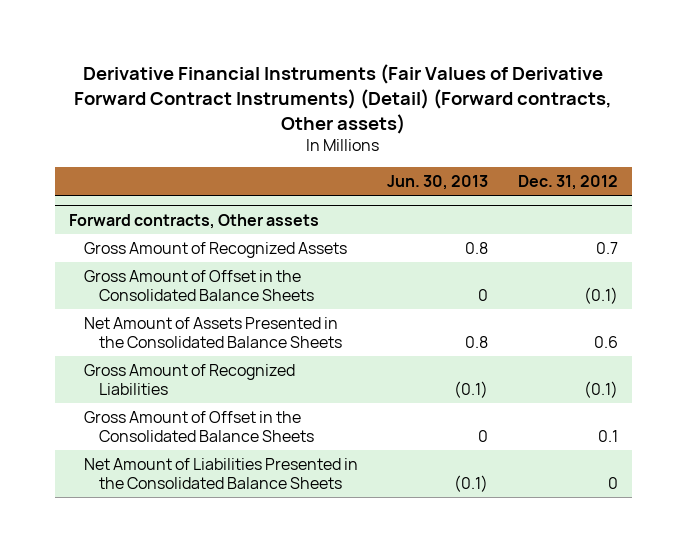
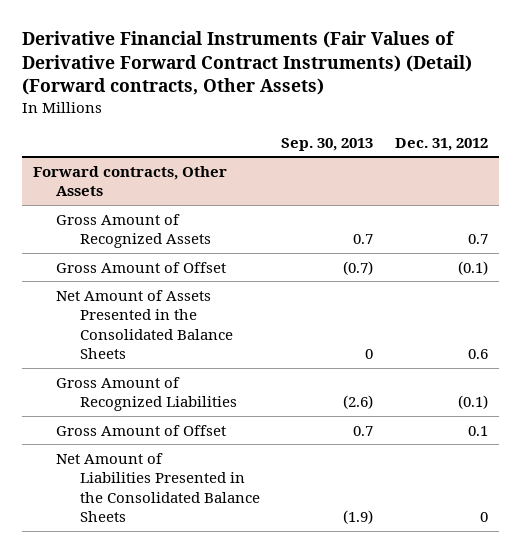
[74,63,613,134] Derivative Financial Instruments (Fair Values of Derivative Forward Contract Instruments) (Detail) (Forward contracts, Other assets) -> [21,31,472,96] Derivative Financial Instruments (Fair Values of Derivative Forward Contract Instruments) (Detail) (Forward contracts, Other Assets)
[387,175,489,191] Jun. 30, 2013 -> none
none -> [281,137,374,151] Sep. 30, 2013
[69,213,320,229] Forward contracts, Other assets -> [32,165,227,197] Forward contracts, Other Assets
[84,269,315,302] Gross Amount of Offset in the Consolidated Balance Sheets -> [56,261,227,273] Gross Amount of Offset
[84,410,315,443] Gross Amount of Offset in the Consolidated Balance Sheets -> [56,424,227,436] Gross Amount of Offset

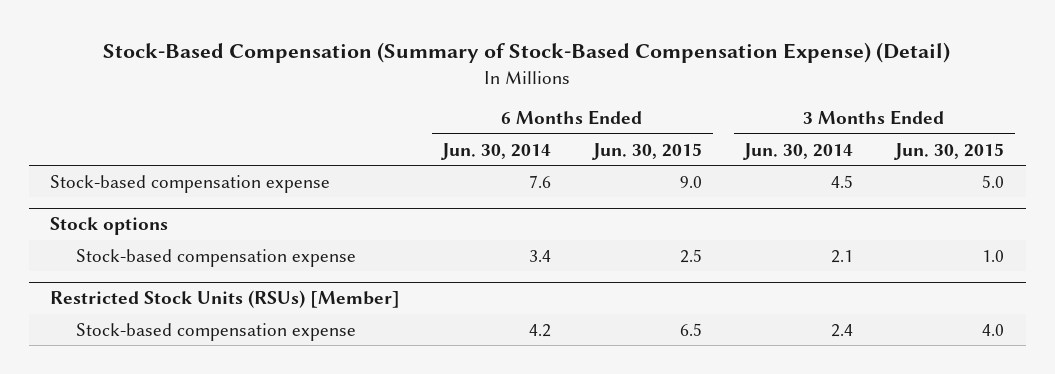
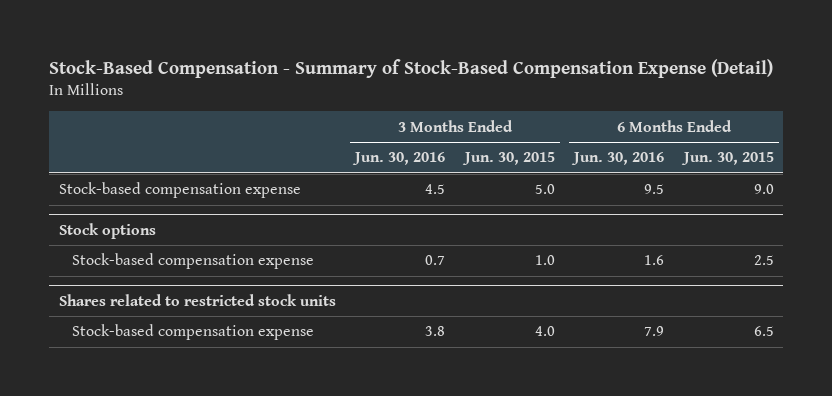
[103,42,951,64] Stock-Based Compensation (Summary of Stock-Based Compensation Expense) (Detail) -> [48,58,773,78] Stock-Based Compensation - Summary of Stock-Based Compensation Expense (Detail)
[441,142,552,160] Jun. 30, 2014 -> none
[743,142,854,160] Jun. 30, 2014 -> none
none -> [352,152,446,166] Jun. 30, 2016
none -> [571,152,665,166] Jun. 30, 2016
[50,290,401,309] Restricted Stock Units (RSUs) [Member] -> [58,294,336,307] Shares related to restricted stock units

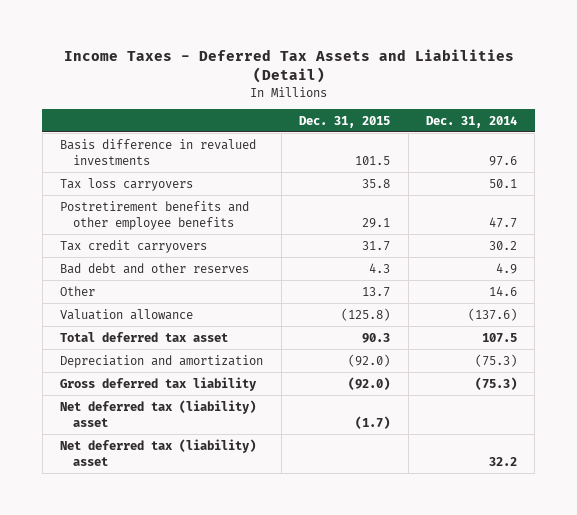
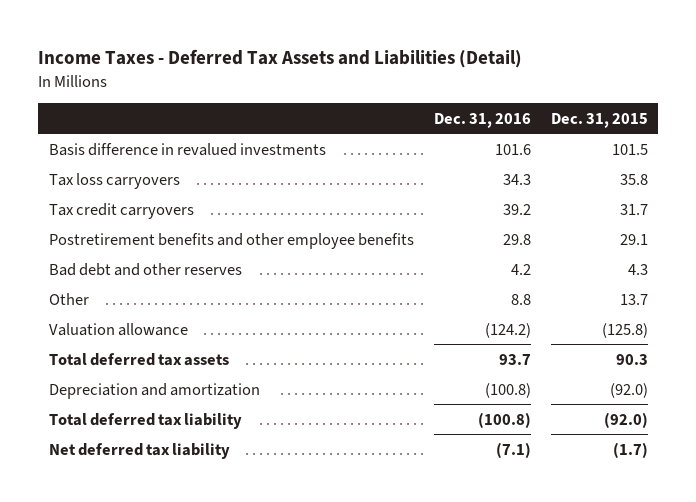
[425,115,517,128] Dec. 31, 2014 -> none
none -> [433,112,531,128] Dec. 31, 2016
[60,200,250,230] Postretirement benefits and other employee benefits -> [48,232,414,249] Postretirement benefits and other employee benefits
[60,331,229,342] Total deferred tax asset -> [48,352,229,366] Total deferred tax assets
[60,438,257,466] Net deferred tax (liability) asset -> none
[60,376,258,391] Gross deferred tax liability -> [48,412,242,429] Total deferred tax liability
[60,399,257,427] Net deferred tax (liability) asset -> [48,442,230,459] Net deferred tax liability

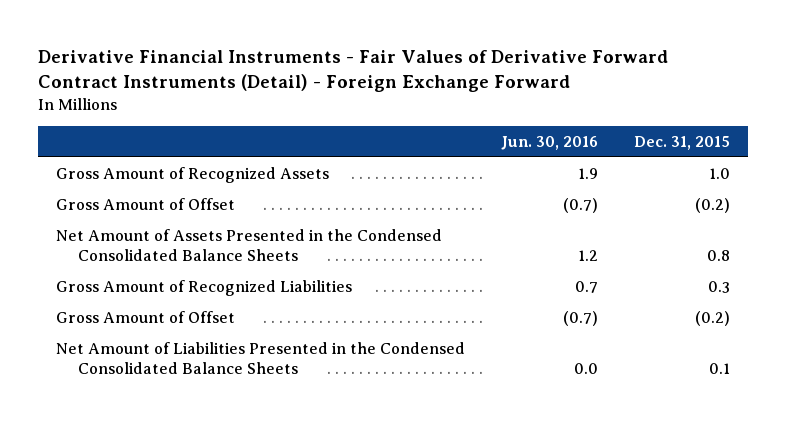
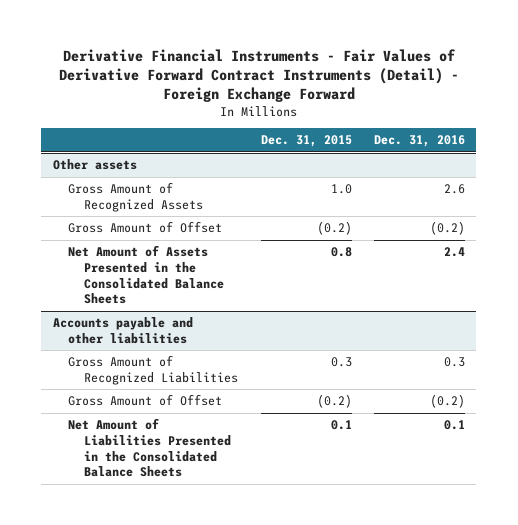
[501,135,599,150] Jun. 30, 2016 -> none
none -> [374,135,466,148] Dec. 31, 2016
none -> [52,159,137,171] Other assets
[56,229,443,261] Net Amount of Assets Presented in the Condensed Consolidated Balance Sheets -> [68,245,224,305] Net Amount of Assets Presented in the Consolidated Balance Sheets
none -> [52,317,193,344] Accounts payable and other liabilities
[56,342,466,374] Net Amount of Liabilities Presented in the Condensed Consolidated Balance Sheets -> [68,418,231,478] Net Amount of Liabilities Presented in the Consolidated Balance Sheets

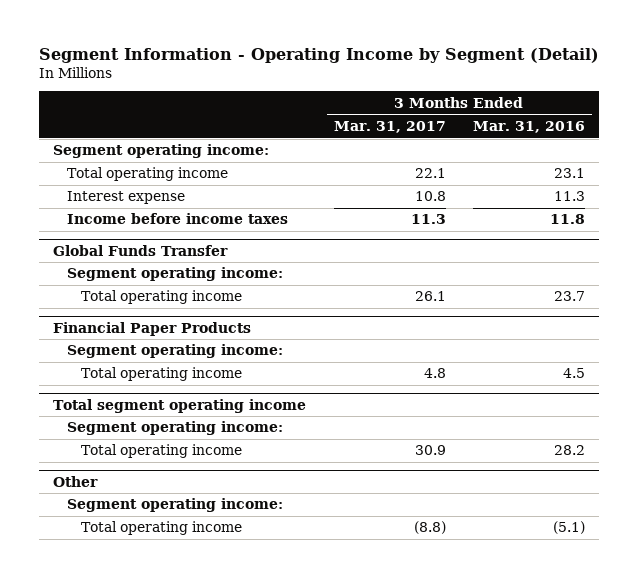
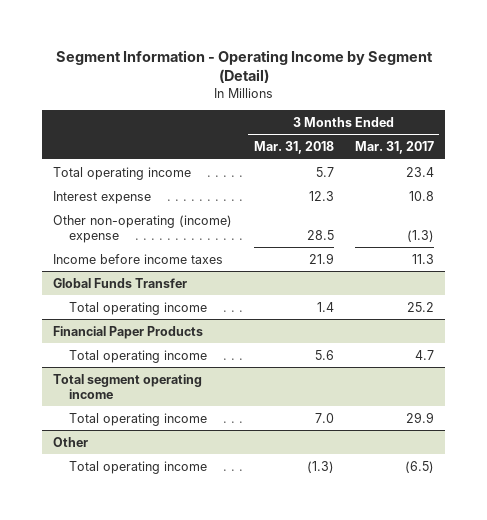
[473,121,586,134] Mar. 31, 2016 -> none
none -> [253,141,334,155] Mar. 31, 2018
[52,144,269,159] Segment operating income: -> none
[414,168,446,179] 22.1 -> [406,166,435,177] 23.4
none -> [53,214,233,243] Other non-operating (income) expense
[66,267,283,282] Segment operating income: -> none
[414,291,446,302] 26.1 -> [407,301,435,312] 25.2
[66,344,283,359] Segment operating income: -> none
[423,368,446,379] 4.8 -> [415,349,435,360] 4.7
[66,421,283,436] Segment operating income: -> none
[414,445,446,456] 30.9 -> [406,411,435,423] 29.9
[66,498,283,513] Segment operating income: -> none
[413,521,446,535] (8.8) -> [405,460,435,473] (6.5)

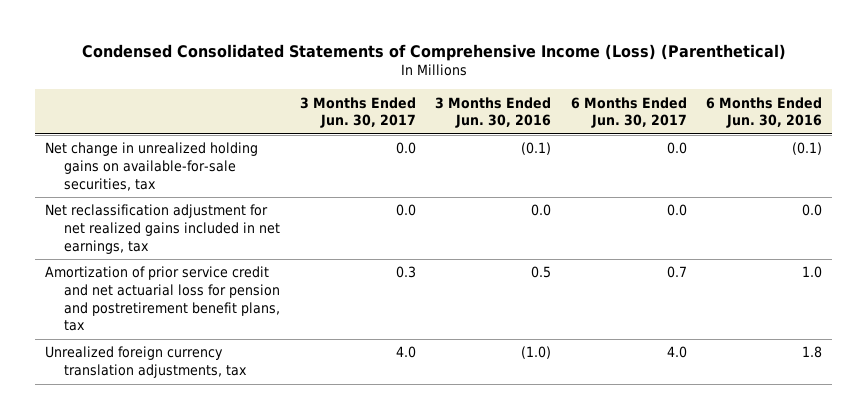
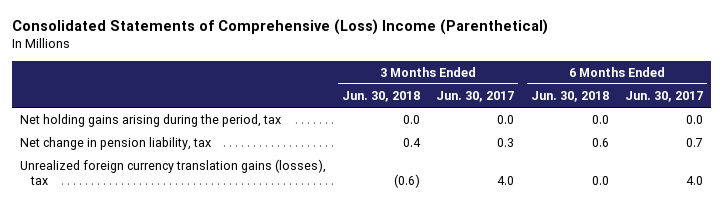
[81,43,786,61] Condensed Consolidated Statements of Comprehensive Income (Loss) (Parenthetical) -> [11,19,548,36] Consolidated Statements of Comprehensive (Loss) Income (Parenthetical)
[435,96,552,129] 3 Months Ended Jun. 30, 2016 -> none
[706,96,823,129] 6 Months Ended Jun. 30, 2016 -> none
none -> [342,91,421,103] Jun. 30, 2018
none -> [530,91,609,103] Jun. 30, 2018
[45,204,281,254] Net reclassification adjustment for net realized gains included in net earnings, tax -> none
[45,142,259,191] Net change in unrealized holding gains on available-for-sale securities, tax -> [19,114,281,128] Net holding gains arising during the period, tax
[45,266,281,332] Amortization of prior service credit and net actuarial loss for pension and postretirement benefit plans, tax -> [19,137,211,151] Net change in pension liability, tax
[45,346,248,379] Unrealized foreign currency translation adjustments, tax -> [19,159,326,186] Unrealized foreign currency translation gains (losses), tax

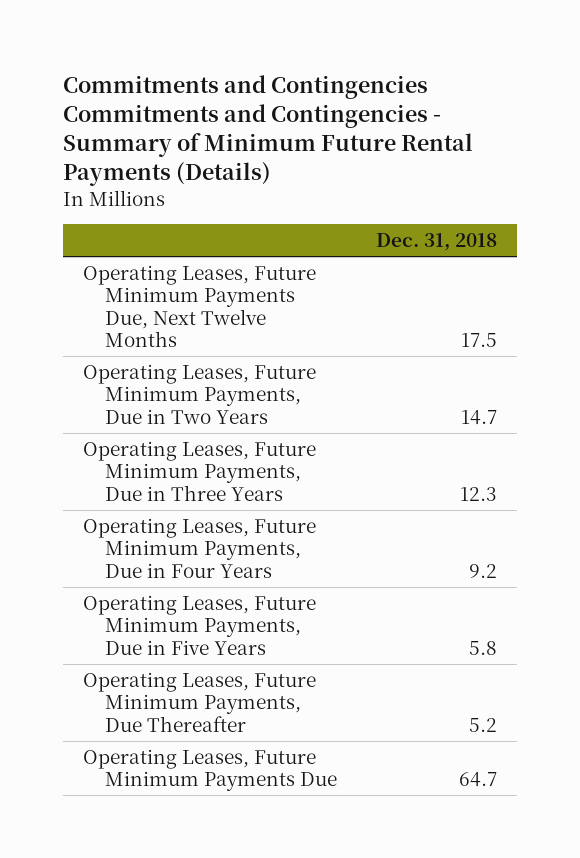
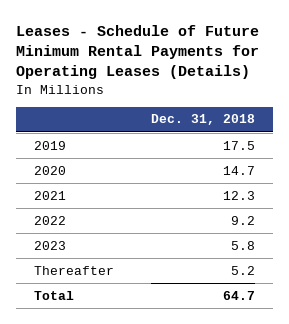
[63,74,474,187] Commitments and Contingencies Commitments and Contingencies - Summary of Minimum Future Rental Payments (Details) -> [15,24,259,80] Leases - Schedule of Future Minimum Rental Payments for Operating Leases (Details)
[82,264,316,348] Operating Leases, Future Minimum Payments Due, Next Twelve Months -> [33,140,66,150] 2019
[82,363,316,424] Operating Leases, Future Minimum Payments, Due in Two Years -> [33,165,66,175] 2020
[82,440,316,501] Operating Leases, Future Minimum Payments, Due in Three Years -> [33,190,66,200] 2021
[82,517,316,578] Operating Leases, Future Minimum Payments, Due in Four Years -> [33,215,66,225] 2022
[82,594,316,655] Operating Leases, Future Minimum Payments, Due in Five Years -> [33,240,66,250] 2023
[82,671,316,732] Operating Leases, Future Minimum Payments, Due Thereafter -> [33,265,114,275] Thereafter
[82,748,337,792] Operating Leases, Future Minimum Payments Due -> [33,290,74,300] Total

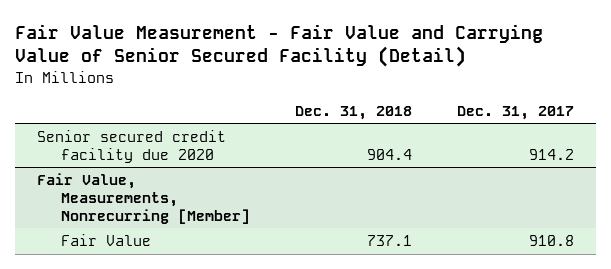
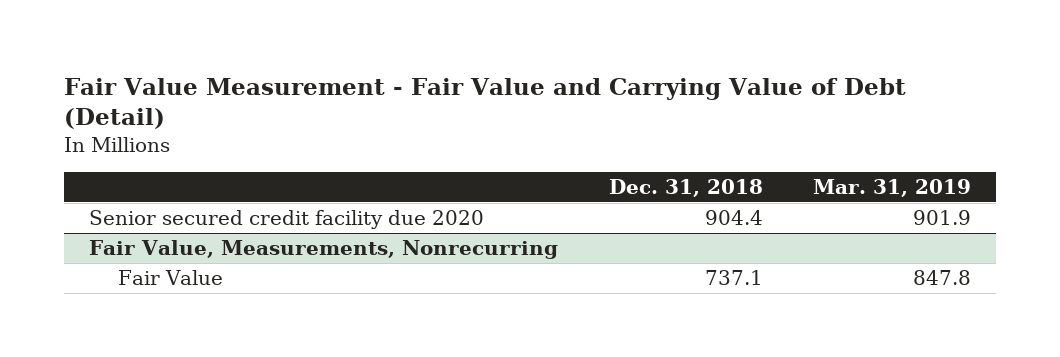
[15,23,544,68] Fair Value Measurement - Fair Value and Carrying Value of Senior Secured Facility (Detail) -> [64,77,907,130] Fair Value Measurement - Fair Value and Carrying Value of Debt (Detail)
[456,105,574,120] Dec. 31, 2017 -> none
none -> [812,178,971,197] Mar. 31, 2019
[37,173,251,224] Fair Value, Measurements, Nonrecurring [Member] -> [89,240,559,260] Fair Value, Measurements, Nonrecurring

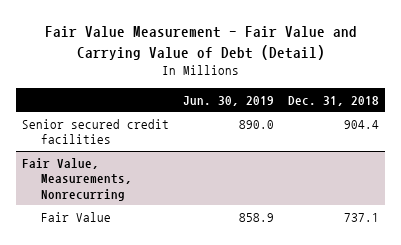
[812,178,971,197] Mar. 31, 2019 -> none
none -> [183,95,275,106] Jun. 30, 2019
[89,210,485,230] Senior secured credit facility due 2020 -> [22,118,170,145] Senior secured credit facilities

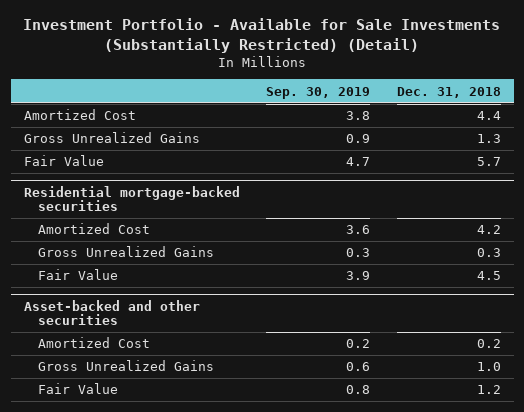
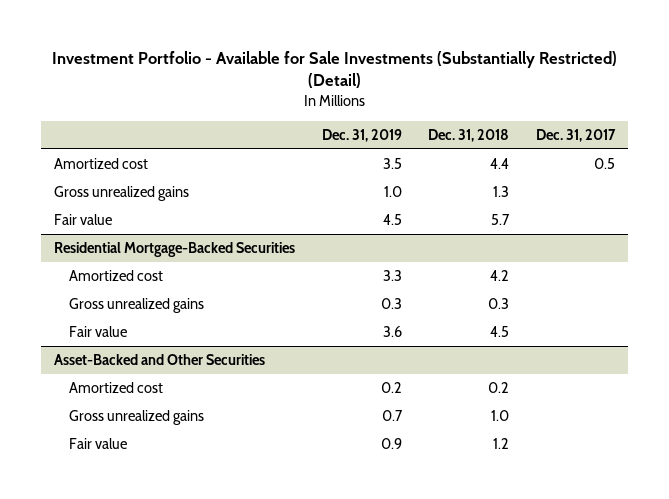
[266,86,371,99] Sep. 30, 2019 -> none
none -> [321,128,402,142] Dec. 31, 2019
none -> [535,128,616,142] Dec. 31, 2017
[23,109,136,121] Amortized Cost -> [54,158,149,170] Amortized cost
[23,132,200,144] Gross Unrealized Gains -> [54,186,190,202] Gross unrealized gains
[23,155,104,167] Fair Value -> [54,214,113,226] Fair value
[23,185,240,212] Residential mortgage-backed securities -> [54,242,296,258] Residential Mortgage-Backed Securities
[38,223,151,235] Amortized Cost -> [68,270,163,282] Amortized cost
[38,246,215,258] Gross Unrealized Gains -> [68,298,204,314] Gross unrealized gains
[38,269,119,281] Fair Value -> [68,326,127,338] Fair value
[23,299,200,326] Asset-backed and other securities -> [54,354,266,366] Asset-Backed and Other Securities
[38,337,151,349] Amortized Cost -> [68,382,163,394] Amortized cost
[38,360,215,372] Gross Unrealized Gains -> [68,410,204,426] Gross unrealized gains
[38,383,119,395] Fair Value -> [68,438,127,450] Fair value

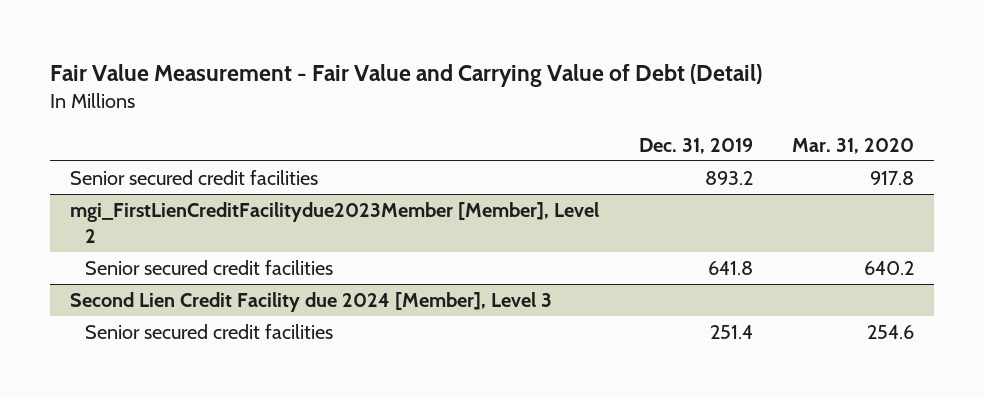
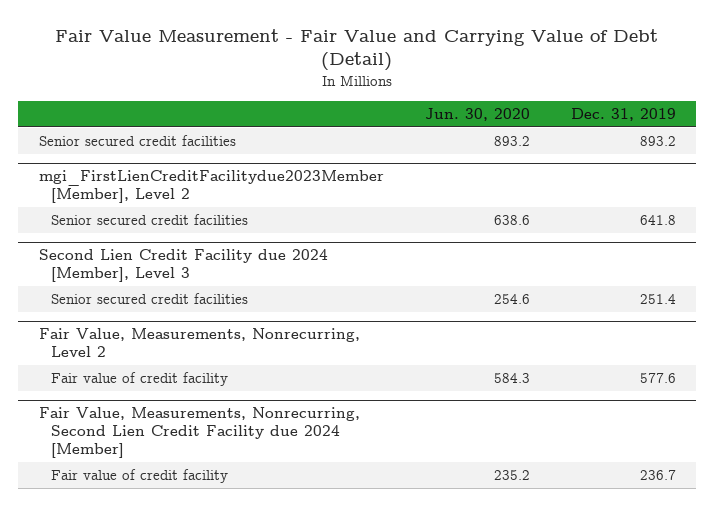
[792,137,915,154] Mar. 31, 2020 -> none
none -> [424,108,530,122] Jun. 30, 2020
none -> [38,328,360,358] Fair Value, Measurements, Nonrecurring, Level 2
none -> [51,372,229,387] Fair value of credit facility
none -> [38,407,360,459] Fair Value, Measurements, Nonrecurring, Second Lien Credit Facility due 2024 [Member]
none -> [51,469,229,484] Fair value of credit facility

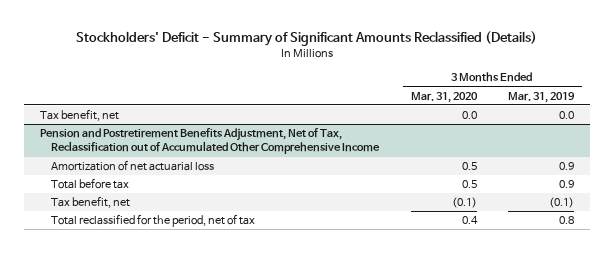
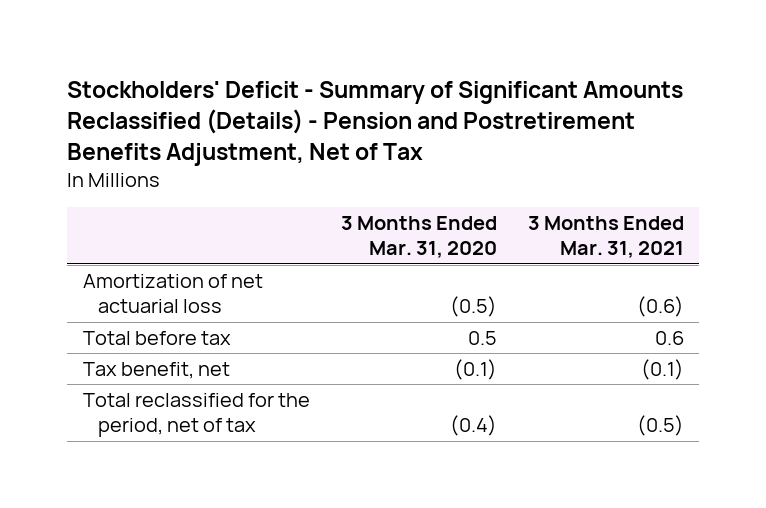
[76,30,538,46] Stockholders' Deficit - Summary of Significant Amounts Reclassified (Details) -> [67,81,684,167] Stockholders' Deficit - Summary of Significant Amounts Reclassified (Details) - Pension and Postretirement Benefits Adjustment, Net of Tax
[507,91,575,103] Mar. 31, 2019 -> none
none -> [527,215,684,259] 3 Months Ended Mar. 31, 2021
[40,109,120,122] Tax benefit, net -> none
[40,128,381,155] Pension and Postretirement Benefits Adjustment, Net of Tax, Reclassification out of Accumulated Other Comprehensive Income -> none
[461,162,477,171] 0.5 -> [449,296,497,318] (0.5)
[461,216,478,225] 0.4 -> [449,415,497,437] (0.4)

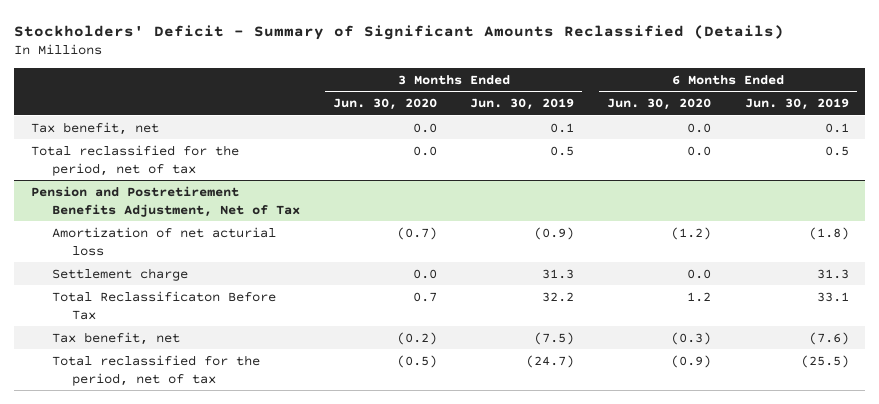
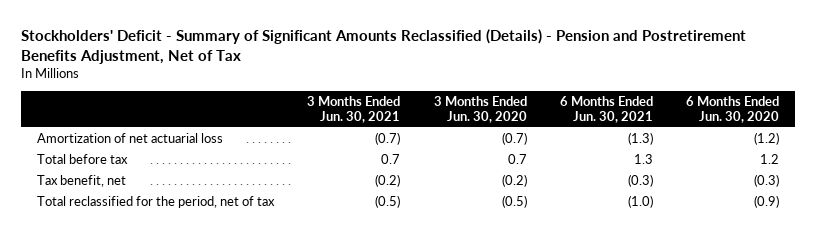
[14,24,785,40] Stockholders' Deficit - Summary of Significant Amounts Reclassified (Details) -> [20,28,746,64] Stockholders' Deficit - Summary of Significant Amounts Reclassified (Details) - Pension and Postretirement Benefits Adjustment, Net of Tax
[470,98,575,111] Jun. 30, 2019 -> none
[744,98,849,111] Jun. 30, 2019 -> none
none -> [307,96,401,123] 3 Months Ended Jun. 30, 2021
none -> [559,96,653,123] 6 Months Ended Jun. 30, 2021
[30,121,159,135] Tax benefit, net -> none
[30,144,239,176] Total reclassified for the period, net of tax -> none
[30,185,300,217] Pension and Postretirement Benefits Adjustment, Net of Tax -> none
[51,267,188,281] Settlement charge -> none
[51,226,276,256] Amortization of net acturial loss -> [37,133,224,144] Amortization of net actuarial loss
[51,290,276,320] Total Reclassificaton Before Tax -> [37,154,129,165] Total before tax

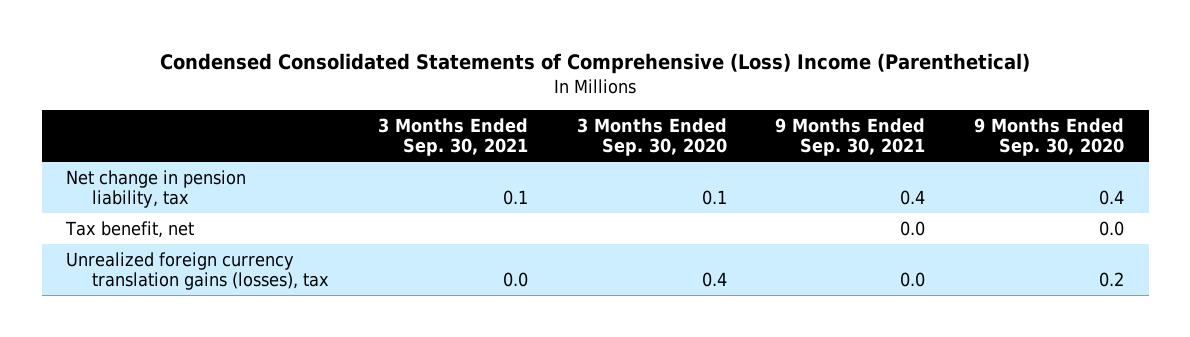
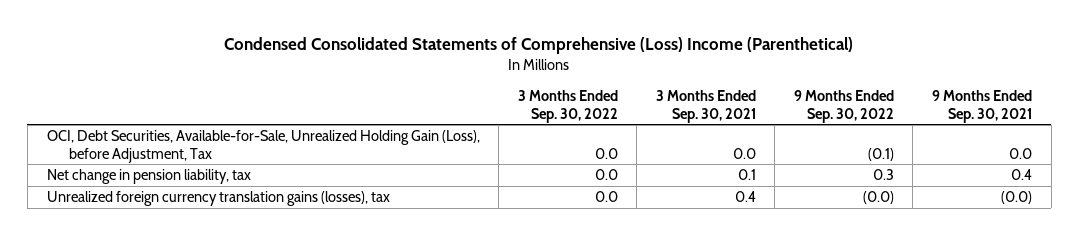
[576,117,727,157] 3 Months Ended Sep. 30, 2020 -> none
[974,117,1125,157] 9 Months Ended Sep. 30, 2020 -> none
none -> [517,89,618,123] 3 Months Ended Sep. 30, 2022
none -> [793,89,894,123] 9 Months Ended Sep. 30, 2022
none -> [46,129,480,163] OCI, Debt Securities, Available-for-Sale, Unrealized Holding Gain (Loss), before Adjustment, Tax
[65,220,195,238] Tax benefit, net -> none
[502,272,528,288] 0.0 -> [734,190,756,202] 0.4
[900,272,926,288] 0.0 -> [1001,190,1033,204] (0.0)

